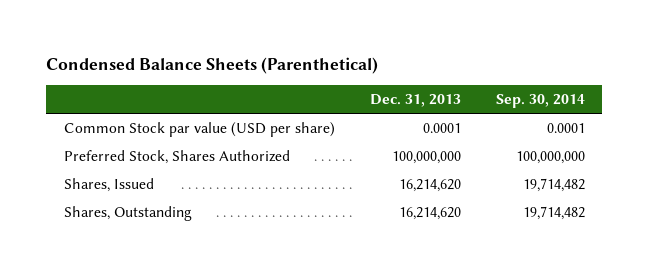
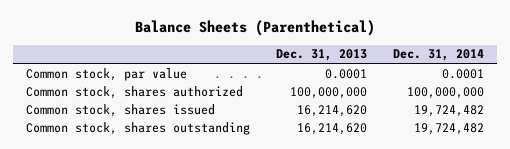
[46,56,379,74] Condensed Balance Sheets (Parenthetical) -> [135,20,376,37] Balance Sheets (Parenthetical)
[495,94,585,109] Sep. 30, 2014 -> none
none -> [393,49,485,62] Dec. 31, 2014
[63,121,335,137] Common Stock par value (USD per share) -> [26,67,188,81] Common stock, par value
[63,149,290,164] Preferred Stock, Shares Authorized -> [26,85,244,99] Common stock, shares authorized
[63,177,154,192] Shares, Issued -> [26,103,216,117] Common stock, shares issued
[63,205,192,221] Shares, Outstanding -> [26,121,251,135] Common stock, shares outstanding

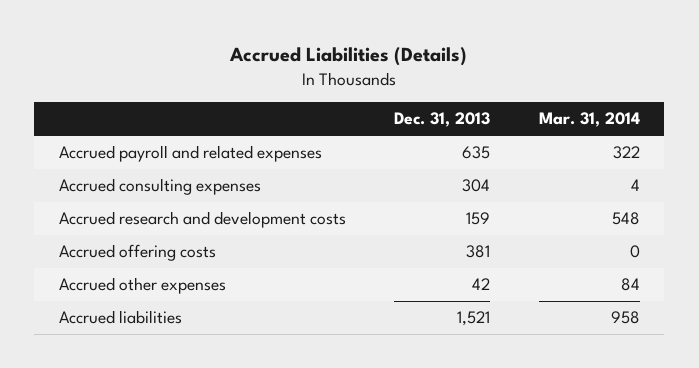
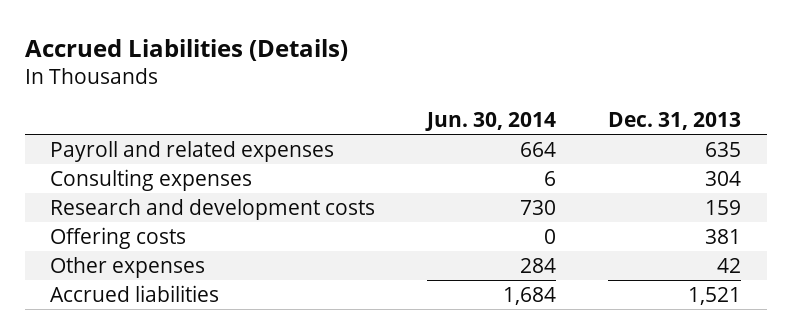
[538,112,640,128] Mar. 31, 2014 -> none
none -> [425,111,557,131] Jun. 30, 2014
[58,145,322,163] Accrued payroll and related expenses -> [50,140,335,162] Payroll and related expenses
[58,178,261,196] Accrued consulting expenses -> [50,168,253,191] Consulting expenses
[58,211,346,229] Accrued research and development costs -> [50,198,376,220] Research and development costs
[58,244,216,262] Accrued offering costs -> [50,226,187,249] Offering costs
[58,277,226,295] Accrued other expenses -> [50,256,206,278] Other expenses

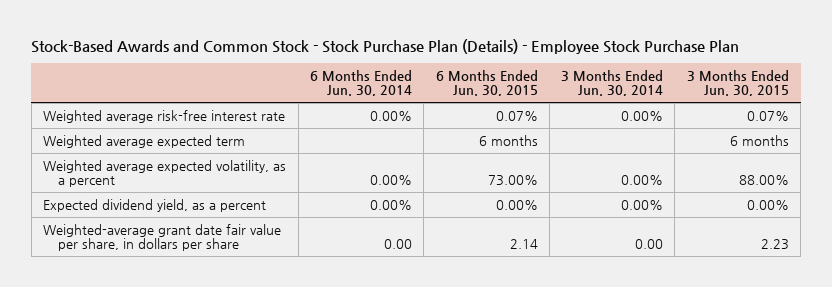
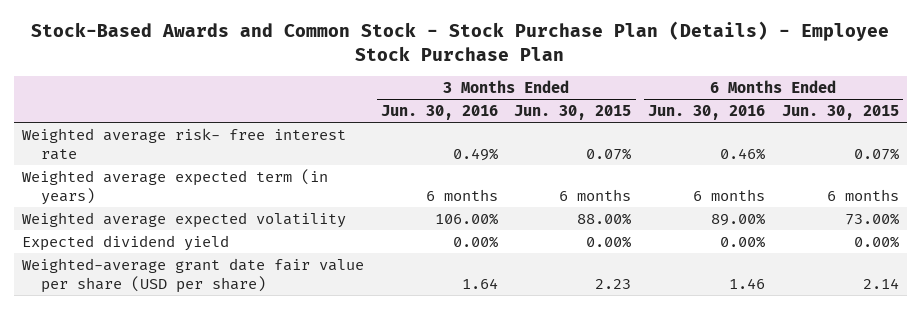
[309,69,412,97] 6 Months Ended Jun. 30, 2014 -> none
[561,69,664,97] 3 Months Ended Jun. 30, 2014 -> none
none -> [380,104,498,120] Jun. 30, 2016
none -> [648,104,766,120] Jun. 30, 2016
[43,109,286,123] Weighted average risk-free interest rate -> [22,127,347,161] Weighted average risk- free interest rate
[43,134,246,148] Weighted average expected term -> [22,168,329,206] Weighted average expected term (in years)
[43,159,287,188] Weighted average expected volatility, as a percent -> [22,211,347,228] Weighted average expected volatility
[43,198,267,212] Expected dividend yield, as a percent -> [22,234,230,251] Expected dividend yield
[43,223,282,252] Weighted-average grant date fair value per share, in dollars per share -> [22,257,365,294] Weighted-average grant date fair value per share (USD per share)

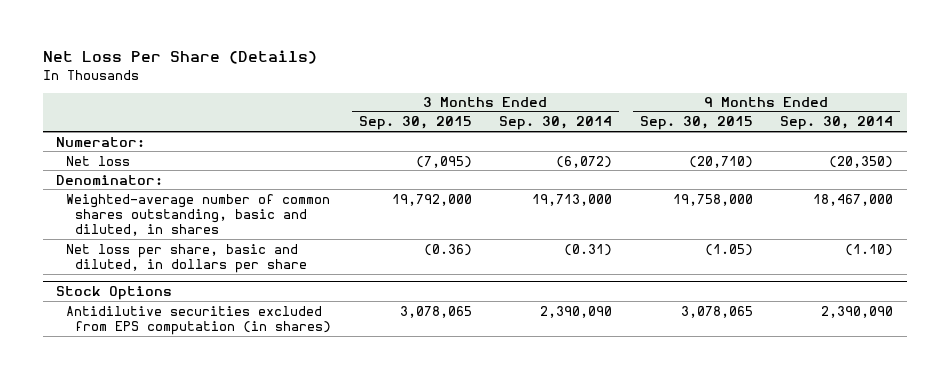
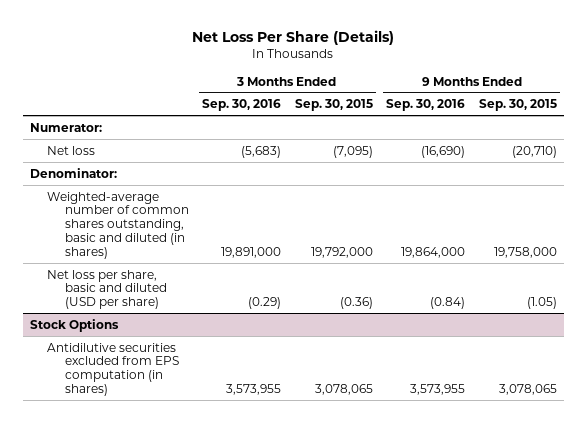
[499,116,613,131] Sep. 30, 2014 -> none
[780,116,894,131] Sep. 30, 2014 -> none
none -> [202,99,282,112] Sep. 30, 2016
none -> [386,99,466,112] Sep. 30, 2016
[65,193,330,236] Weighted-average number of common shares outstanding, basic and diluted, in shares -> [47,191,189,260] Weighted-average number of common shares outstanding, basic and diluted (in shares)
[65,243,308,273] Net loss per share, basic and diluted, in dollars per share -> [47,269,167,310] Net loss per share, basic and diluted (USD per share)

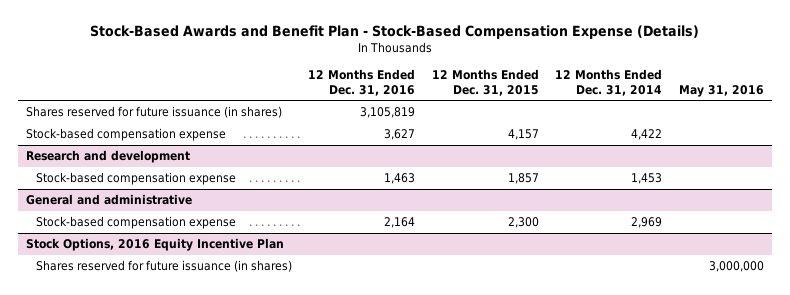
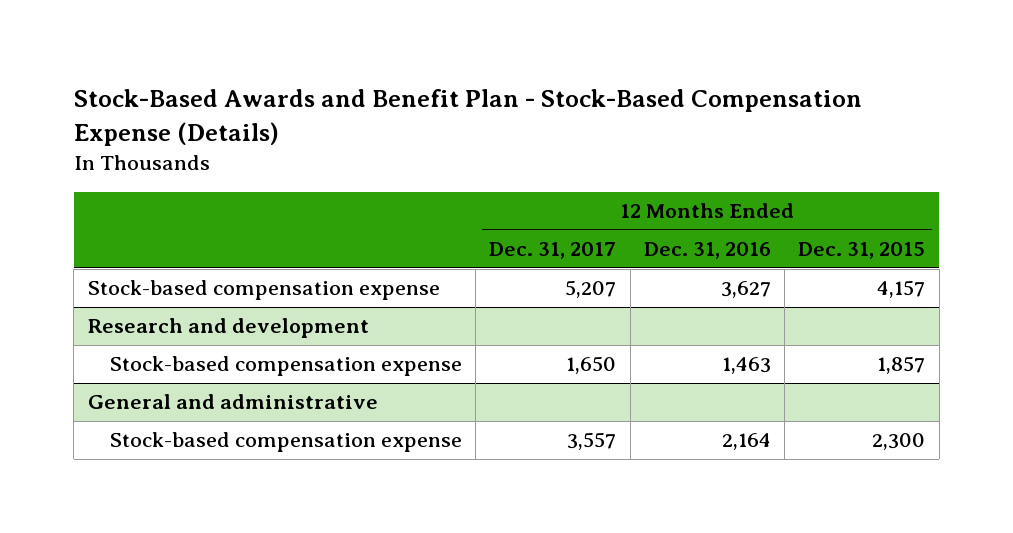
[555,68,663,96] 12 Months Ended Dec. 31, 2014 -> none
[678,84,764,97] May 31, 2016 -> none
none -> [489,242,617,260] Dec. 31, 2017
[26,106,283,119] Shares reserved for future issuance (in shares) -> none
[26,238,285,252] Stock Options, 2016 Equity Incentive Plan -> none
[35,260,292,273] Shares reserved for future issuance (in shares) -> none

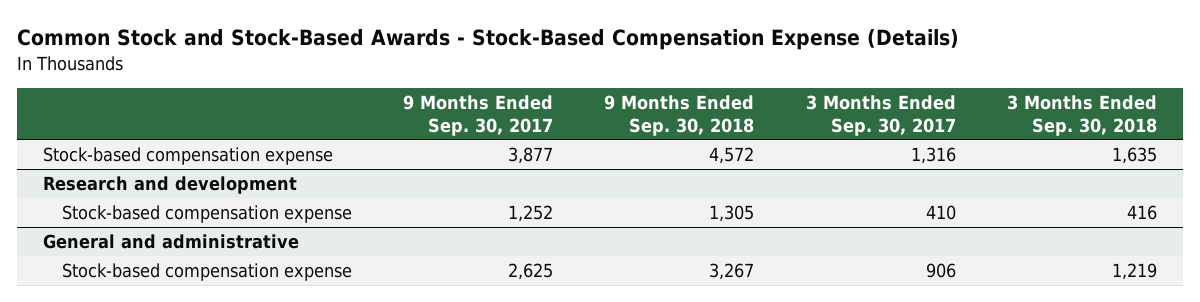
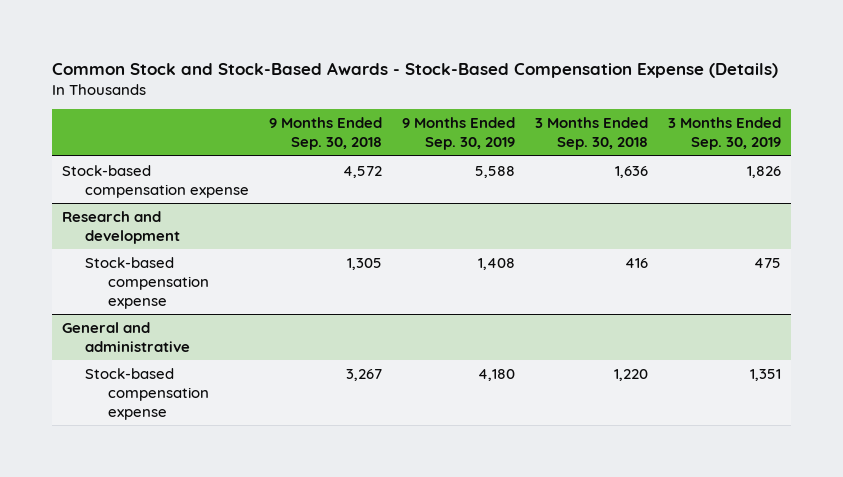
[403,95,554,136] 9 Months Ended Sep. 30, 2017 -> none
[805,95,956,136] 3 Months Ended Sep. 30, 2017 -> none
none -> [402,117,516,151] 9 Months Ended Sep. 30, 2019
none -> [668,117,782,151] 3 Months Ended Sep. 30, 2019
[1111,147,1157,165] 1,635 -> [615,165,649,178] 1,636
[1111,263,1157,281] 1,219 -> [614,368,649,381] 1,220

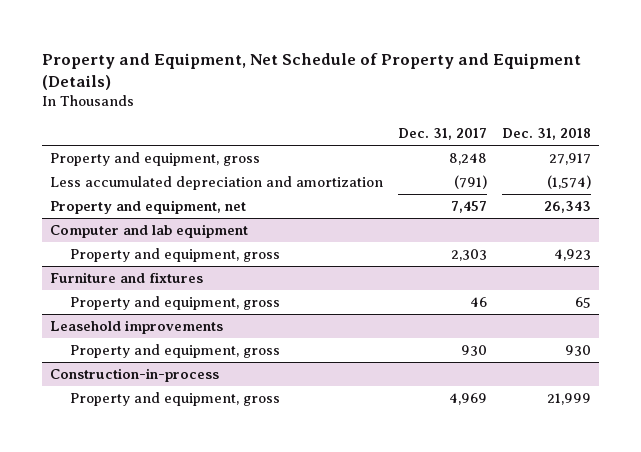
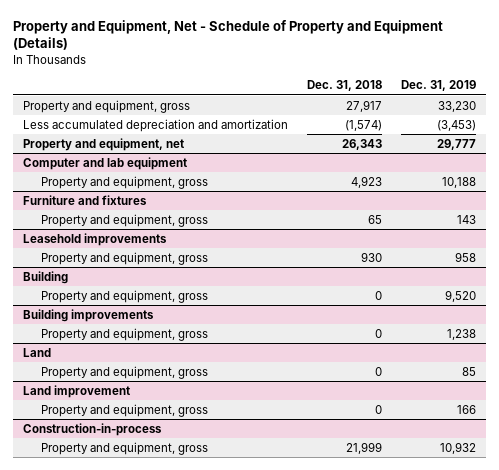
[42,52,582,90] Property and Equipment, Net Schedule of Property and Equipment (Details) -> [12,19,443,51] Property and Equipment, Net - Schedule of Property and Equipment (Details)
[398,127,488,140] Dec. 31, 2017 -> none
none -> [401,79,477,91] Dec. 31, 2019
none -> [22,270,68,284] Building
none -> [40,289,208,303] Property and equipment, gross
none -> [22,308,154,322] Building improvements
none -> [40,327,208,341] Property and equipment, gross
none -> [22,347,51,357] Land
none -> [40,365,208,379] Property and equipment, gross
none -> [22,384,130,398] Land improvement
none -> [40,403,208,417] Property and equipment, gross

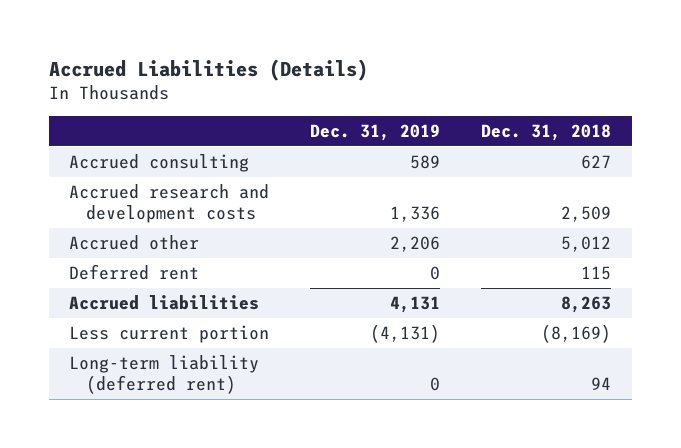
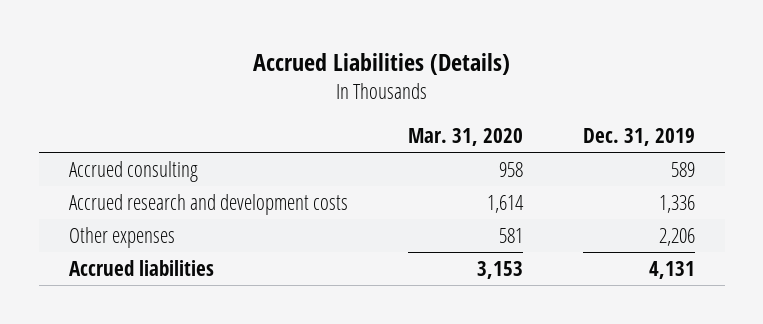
[481,124,612,142] Dec. 31, 2018 -> none
none -> [407,128,523,147] Mar. 31, 2020
[69,263,200,280] Deferred rent -> none
[69,234,200,250] Accrued other -> [68,226,175,248] Other expenses
[69,324,270,343] Less current portion -> none
[69,354,260,394] Long-term liability (deferred rent) -> none

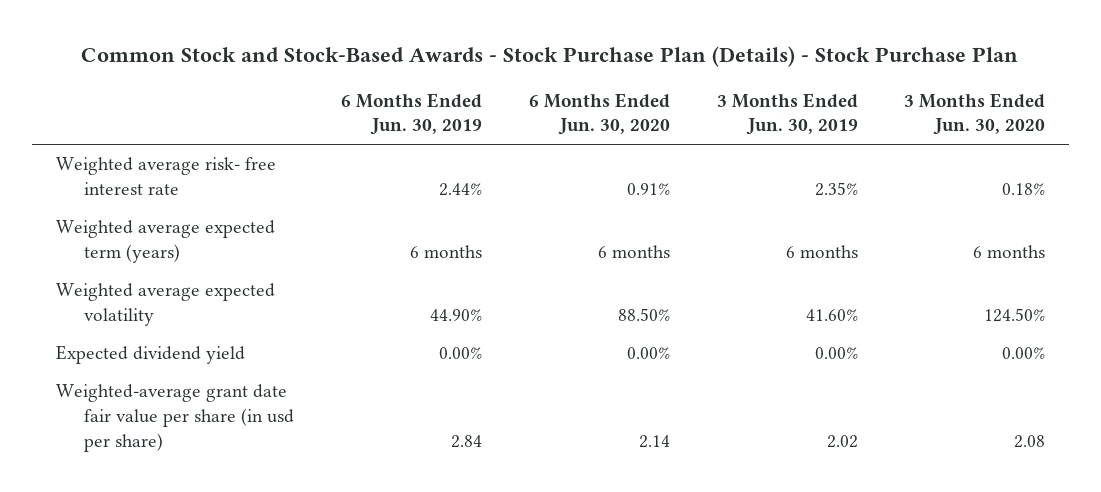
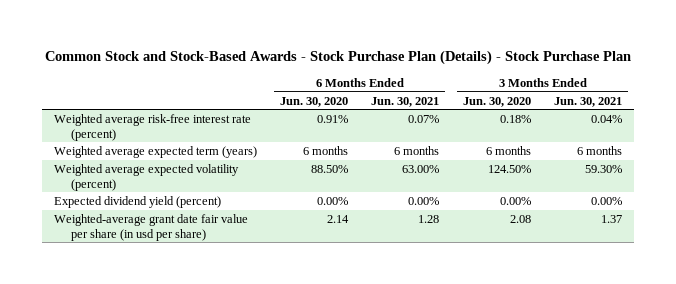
[341,92,483,136] 6 Months Ended Jun. 30, 2019 -> none
[716,92,858,136] 3 Months Ended Jun. 30, 2019 -> none
none -> [371,96,440,107] Jun. 30, 2021
none -> [554,96,623,107] Jun. 30, 2021
[55,157,276,196] Weighted average risk- free interest rate -> [53,113,251,141] Weighted average risk-free interest rate (percent)
[55,283,275,327] Weighted average expected volatility -> [53,163,239,191] Weighted average expected volatility (percent)
[55,345,245,365] Expected dividend yield -> [53,195,221,208] Expected dividend yield (percent)

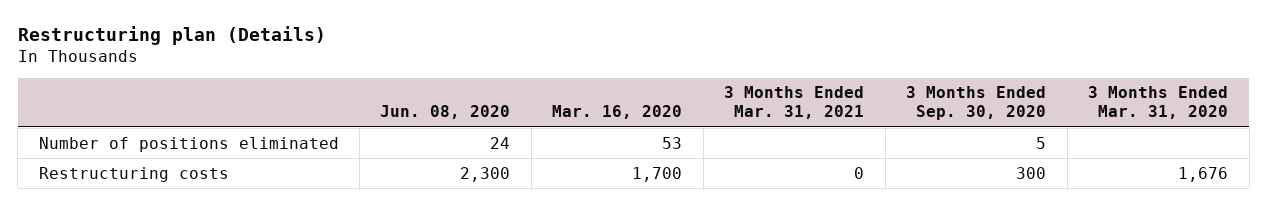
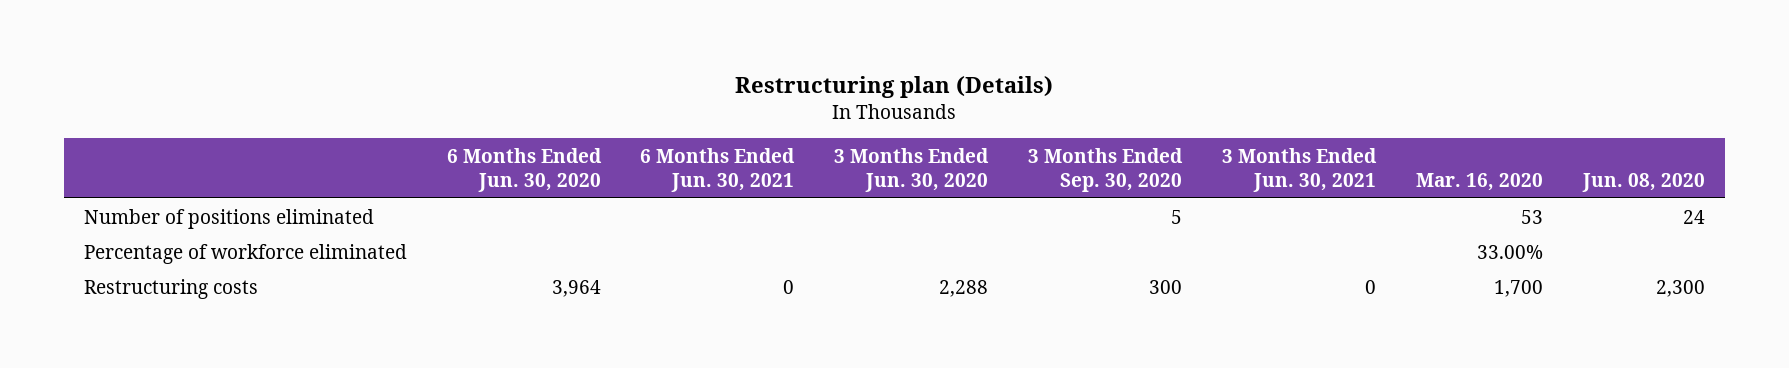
[724,86,865,120] 3 Months Ended Mar. 31, 2021 -> none
[1088,86,1229,120] 3 Months Ended Mar. 31, 2020 -> none
none -> [446,147,602,192] 6 Months Ended Jun. 30, 2020
none -> [640,147,796,192] 6 Months Ended Jun. 30, 2021
none -> [834,147,990,192] 3 Months Ended Jun. 30, 2020
none -> [1222,147,1378,192] 3 Months Ended Jun. 30, 2021
none -> [83,243,407,264] Percentage of workforce eliminated

